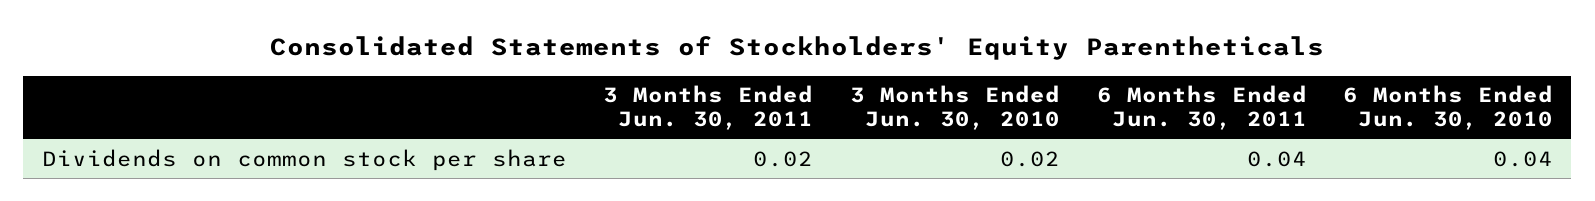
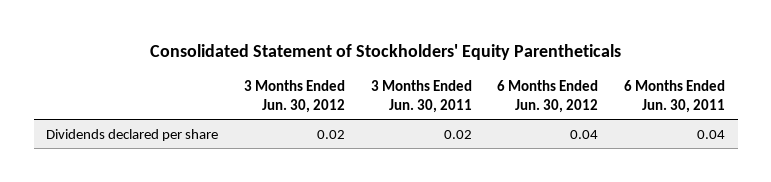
[270,36,1325,61] Consolidated Statements of Stockholders' Equity Parentheticals -> [149,44,621,61] Consolidated Statement of Stockholders' Equity Parentheticals
[849,85,1060,131] 3 Months Ended Jun. 30, 2010 -> none
[1343,85,1554,131] 6 Months Ended Jun. 30, 2010 -> none
none -> [244,80,346,114] 3 Months Ended Jun. 30, 2012
none -> [497,80,599,114] 6 Months Ended Jun. 30, 2012
[41,148,567,171] Dividends on common stock per share -> [46,129,219,142] Dividends declared per share

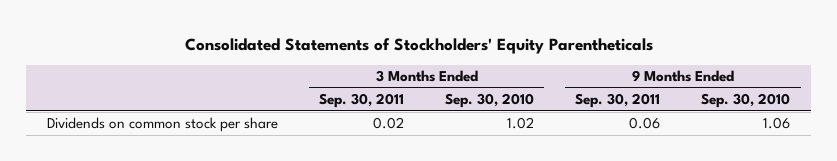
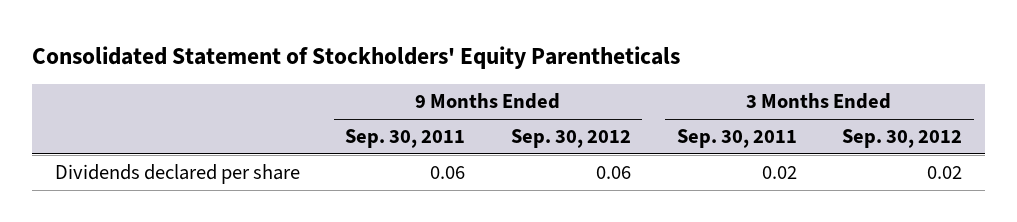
[184,37,653,54] Consolidated Statements of Stockholders' Equity Parentheticals -> [31,45,680,69] Consolidated Statement of Stockholders' Equity Parentheticals
[445,93,535,109] Sep. 30, 2010 -> none
[701,93,791,109] Sep. 30, 2010 -> none
none -> [510,129,631,149] Sep. 30, 2012
none -> [842,129,963,149] Sep. 30, 2012
[46,117,278,133] Dividends on common stock per share -> [54,164,300,185] Dividends declared per share

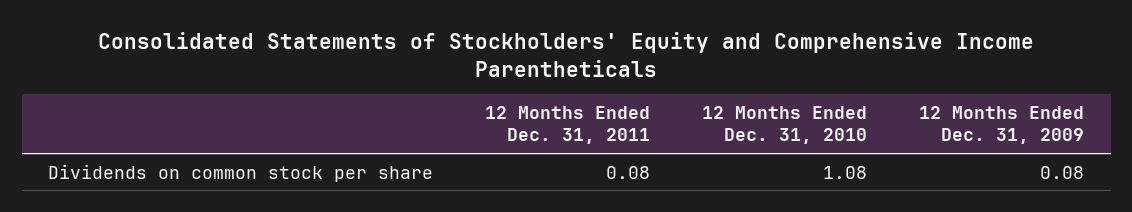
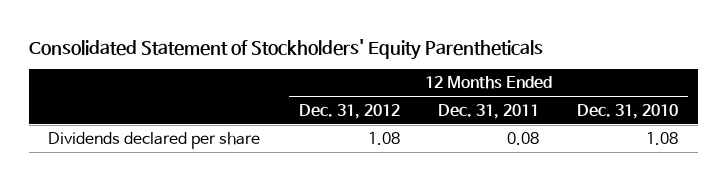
[98,32,1035,77] Consolidated Statements of Stockholders' Equity and Comprehensive Income Parentheticals -> [29,38,544,60] Consolidated Statement of Stockholders' Equity Parentheticals
[919,105,1085,145] 12 Months Ended Dec. 31, 2009 -> none
none -> [298,103,400,119] Dec. 31, 2012
[47,163,433,182] Dividends on common stock per share -> [48,132,261,150] Dividends declared per share

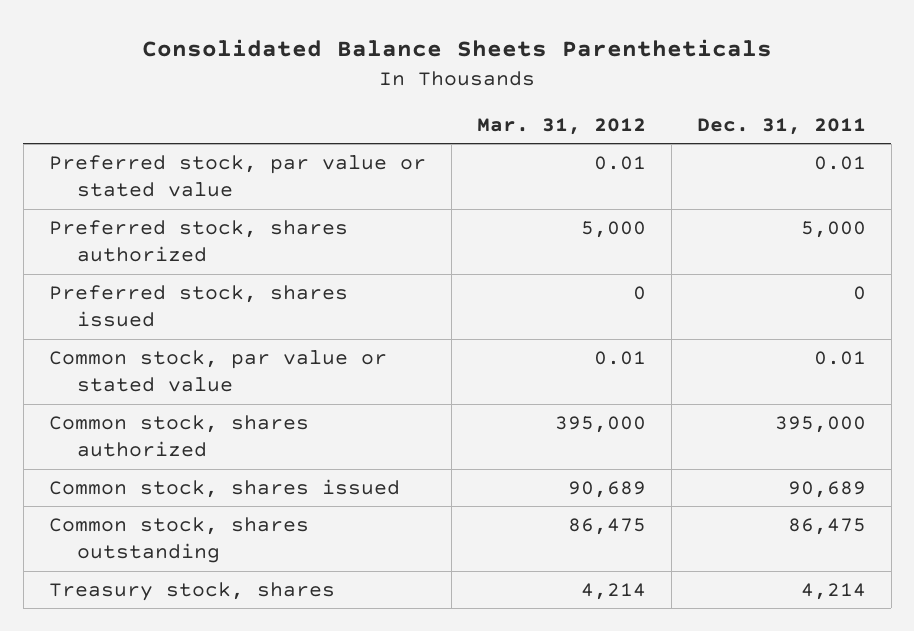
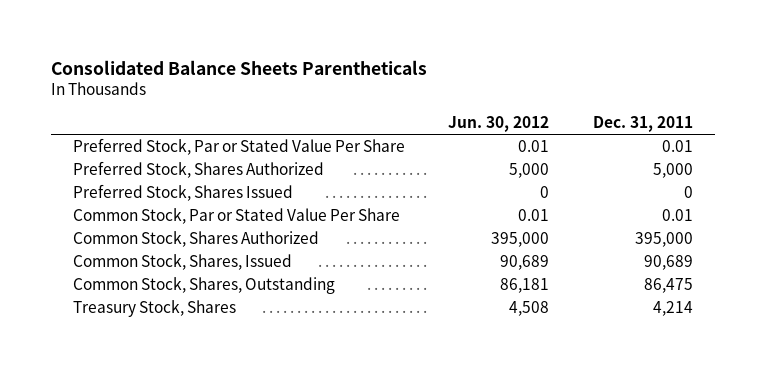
[476,118,646,136] Mar. 31, 2012 -> none
none -> [448,116,550,133] Jun. 30, 2012
[48,154,426,198] Preferred stock, par value or stated value -> [72,138,405,156] Preferred Stock, Par or Stated Value Per Share
[48,219,348,263] Preferred stock, shares authorized -> [72,161,324,179] Preferred Stock, Shares Authorized
[48,284,348,328] Preferred stock, shares issued -> [72,184,293,202] Preferred Stock, Shares Issued
[48,349,387,393] Common stock, par value or stated value -> [72,208,400,225] Common Stock, Par or Stated Value Per Share
[48,414,309,458] Common stock, shares authorized -> [72,231,319,248] Common Stock, Shares Authorized
[48,478,400,498] Common stock, shares issued -> [72,254,292,271] Common Stock, Shares, Issued
[48,516,309,564] Common stock, shares outstanding -> [72,277,335,295] Common Stock, Shares, Outstanding
[48,581,335,601] Treasury stock, shares -> [72,300,236,318] Treasury Stock, Shares

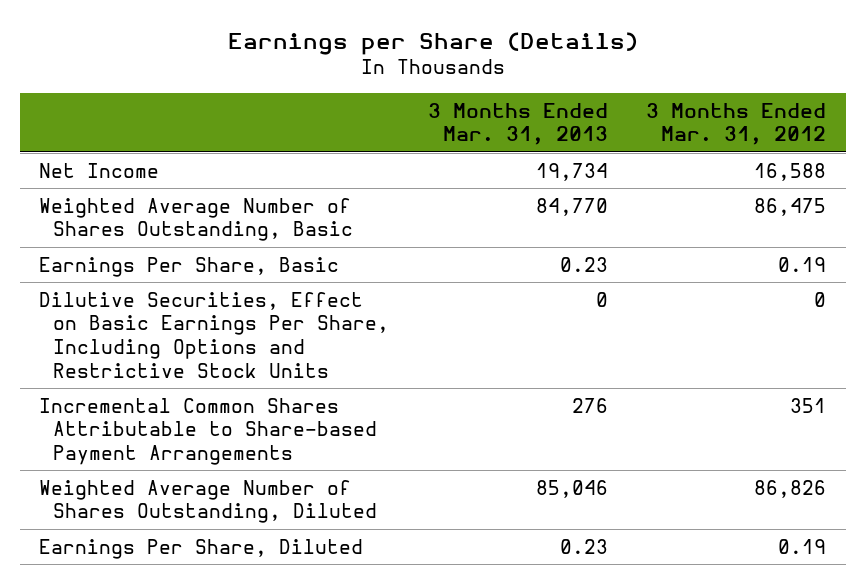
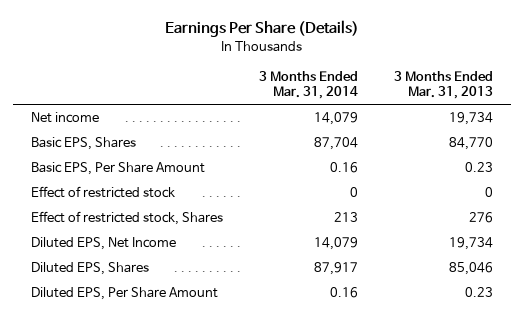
[227,31,638,55] Earnings per Share (Details) -> [165,20,360,38] Earnings Per Share (Details)
[646,102,827,146] 3 Months Ended Mar. 31, 2012 -> none
none -> [259,70,359,99] 3 Months Ended Mar. 31, 2014
[39,162,160,178] Net Income -> [31,112,100,124] Net income
[39,197,353,242] Weighted Average Number of Shares Outstanding, Basic -> [31,137,137,151] Basic EPS, Shares
[39,256,340,277] Earnings Per Share, Basic -> [31,162,206,176] Basic EPS, Per Share Amount
[39,291,389,378] Dilutive Securities, Effect on Basic Earnings Per Share, Including Options and Restrictive Stock Units -> [31,186,176,199] Effect of restricted stock
[39,397,377,465] Incremental Common Shares Attributable to Share-based Payment Arrangements -> [31,211,224,226] Effect of restricted stock, Shares
none -> [31,237,177,251] Diluted EPS, Net Income
[39,479,377,524] Weighted Average Number of Shares Outstanding, Diluted -> [31,262,150,276] Diluted EPS, Shares
[39,538,364,559] Earnings Per Share, Diluted -> [31,287,219,301] Diluted EPS, Per Share Amount

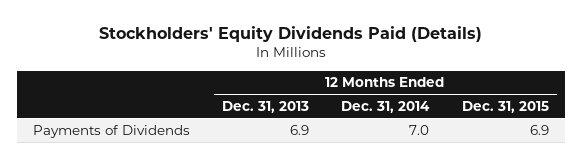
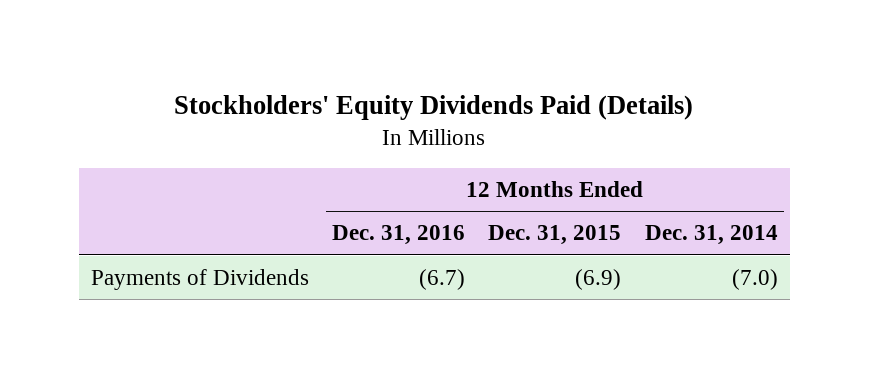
[222,100,310,113] Dec. 31, 2013 -> none
none -> [332,225,466,246] Dec. 31, 2016
[409,125,430,136] 7.0 -> [731,269,778,291] (7.0)
[529,125,549,136] 6.9 -> [575,269,622,291] (6.9)

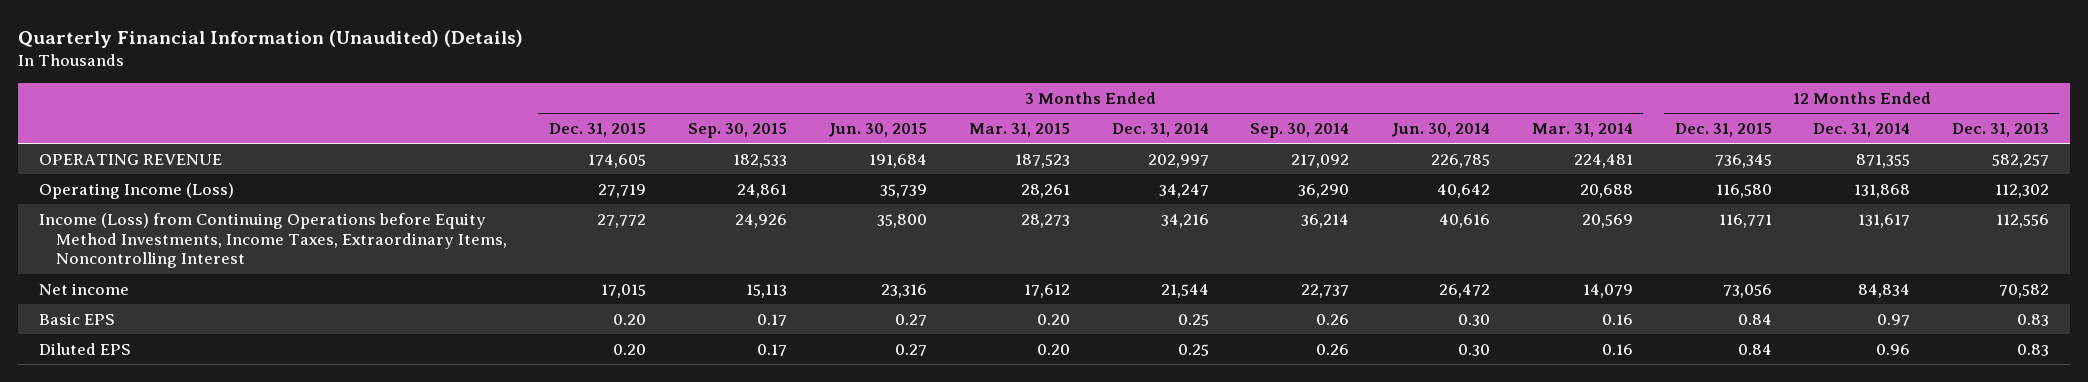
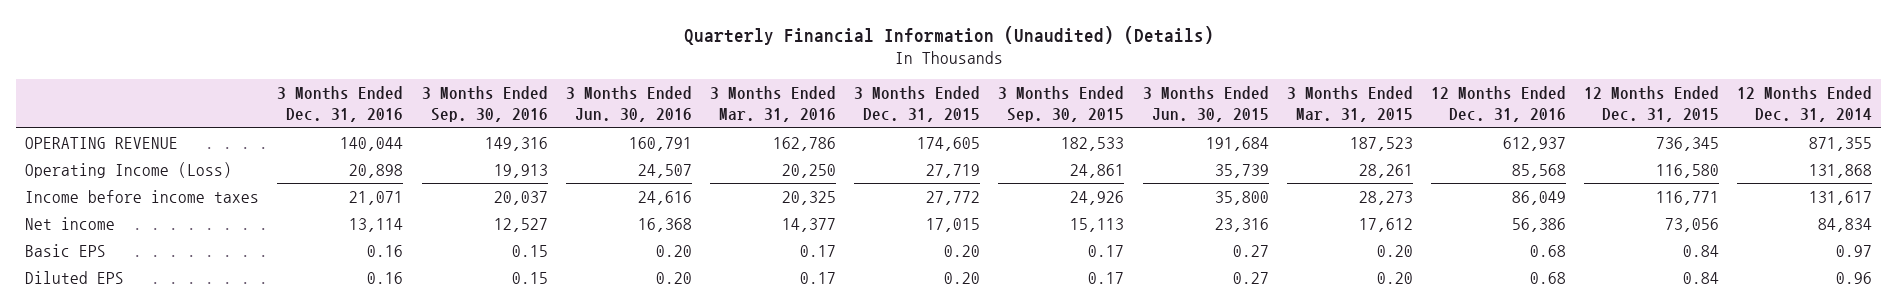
[1111,122,1209,137] Dec. 31, 2014 -> none
[1250,122,1350,138] Sep. 30, 2014 -> none
[1391,122,1491,137] Jun. 30, 2014 -> none
[1531,122,1633,137] Mar. 31, 2014 -> none
[1951,122,2049,137] Dec. 31, 2013 -> none
none -> [277,86,404,123] 3 Months Ended Dec. 31, 2016
none -> [421,86,548,123] 3 Months Ended Sep. 30, 2016
none -> [565,86,692,123] 3 Months Ended Jun. 30, 2016
none -> [709,86,836,123] 3 Months Ended Mar. 31, 2016
none -> [1430,86,1566,123] 12 Months Ended Dec. 31, 2016
[39,212,508,269] Income (Loss) from Continuing Operations before Equity Method Investments, Income Taxes, Extraordinary Items, Noncontrolling Interest -> [25,189,260,203] Income before income taxes

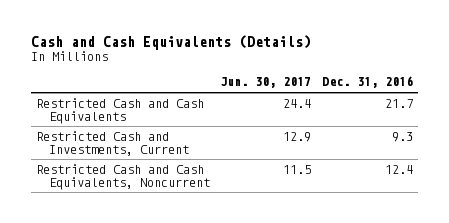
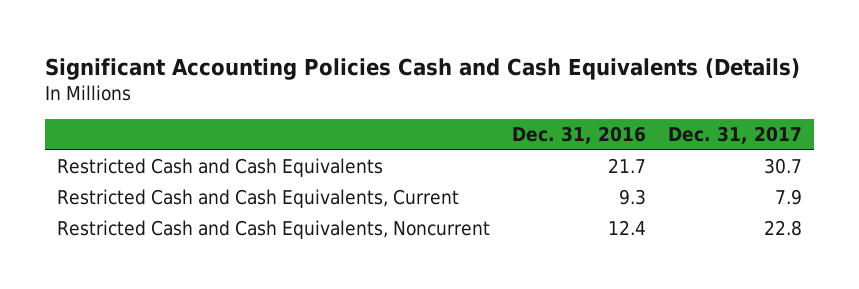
[31,35,312,51] Cash and Cash Equivalents (Details) -> [45,57,801,80] Significant Accounting Policies Cash and Cash Equivalents (Details)
[220,77,312,89] Jun. 30, 2017 -> none
none -> [668,126,803,145] Dec. 31, 2017
[36,131,189,156] Restricted Cash and Investments, Current -> [56,189,459,209] Restricted Cash and Cash Equivalents, Current

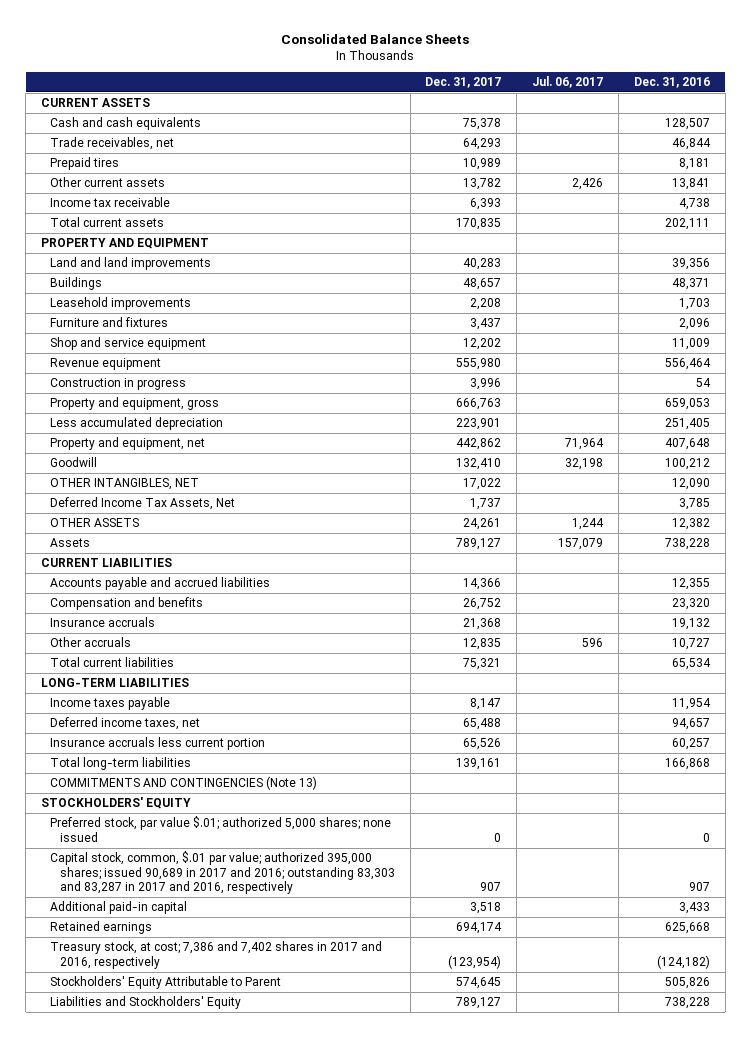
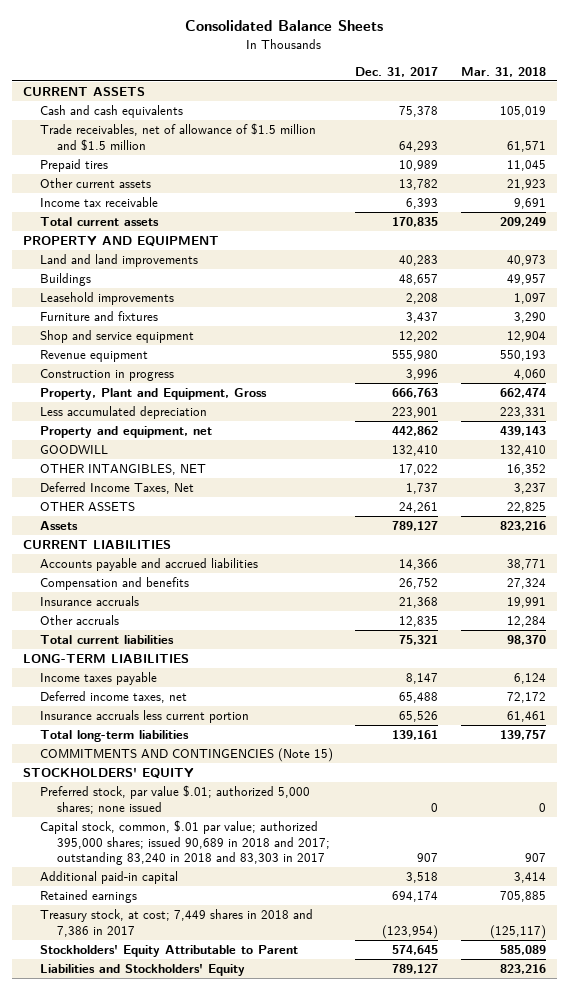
[532,75,604,88] Jul. 06, 2017 -> none
[633,76,710,88] Dec. 31, 2016 -> none
none -> [460,66,546,77] Mar. 31, 2018
[50,137,175,151] Trade receivables, net -> [39,123,316,151] Trade receivables, net of allowance of $1.5 million and $1.5 million
[50,397,220,411] Property and equipment, gross -> [39,388,267,401] Property, Plant and Equipment, Gross
[50,457,98,468] Goodwill -> [39,445,108,455] GOODWILL
[50,497,236,511] Deferred Income Tax Assets, Net -> [39,482,194,495] Deferred Income Taxes, Net
[50,776,318,791] COMMITMENTS AND CONTINGENCIES (Note 13) -> [39,748,333,763] COMMITMENTS AND CONTINGENCIES (Note 15)
[50,851,395,895] Capital stock, common, $.01 par value; authorized 395,000 shares; issued 90,689 in 2017 and 2016; outstanding 83,303 and 83,287 in 2017 and 2016, respectively -> [39,820,330,866] Capital stock, common, $.01 par value; authorized 395,000 shares; issued 90,689 in 2018 and 2017; outstanding 83,240 in 2018 and 83,303 in 2017
[50,941,383,969] Treasury stock, at cost; 7,386 and 7,402 shares in 2017 and 2016, respectively -> [39,909,313,937] Treasury stock, at cost; 7,449 shares in 2018 and 7,386 in 2017

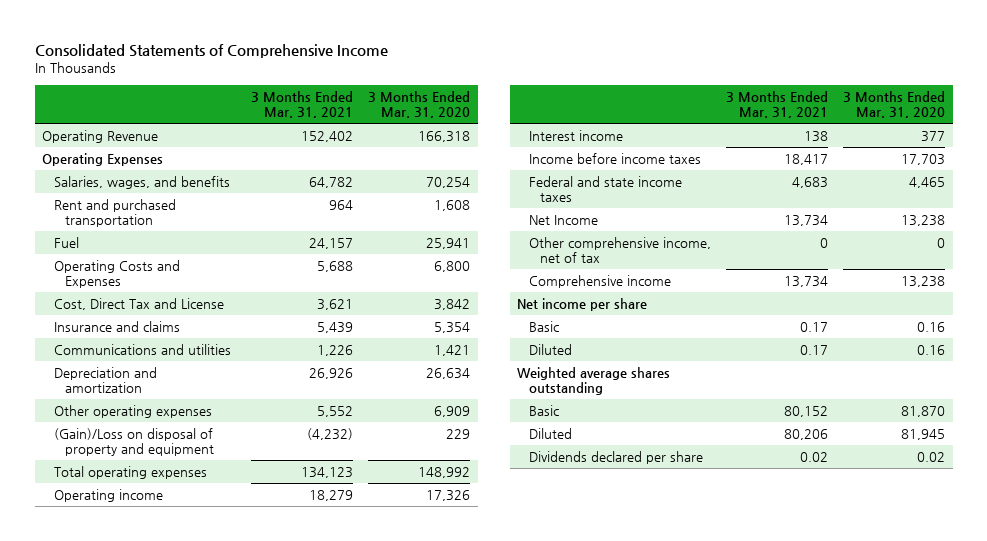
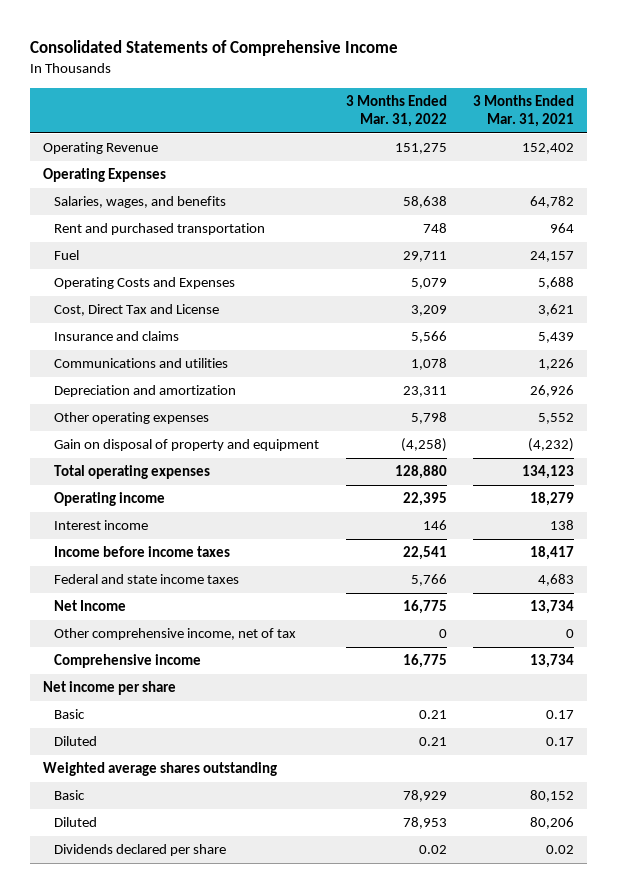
[367,91,470,119] 3 Months Ended Mar. 31, 2020 -> none
none -> [345,95,447,128] 3 Months Ended Mar. 31, 2022
[53,428,215,457] (Gain)/Loss on disposal of property and equipment -> [54,439,320,452] Gain on disposal of property and equipment

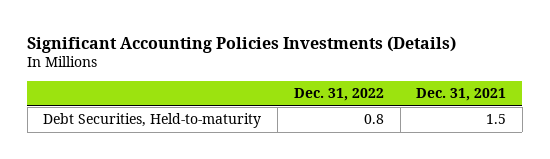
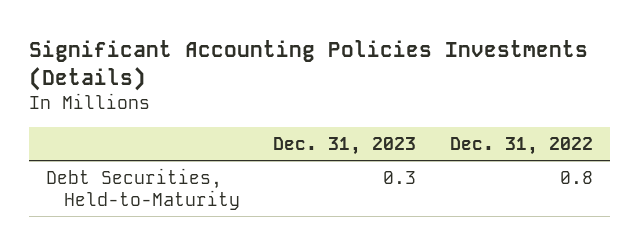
[416,88,507,102] Dec. 31, 2021 -> none
none -> [273,136,417,155] Dec. 31, 2023
[43,113,262,129] Debt Securities, Held-to-maturity -> [46,167,240,210] Debt Securities, Held-to-Maturity

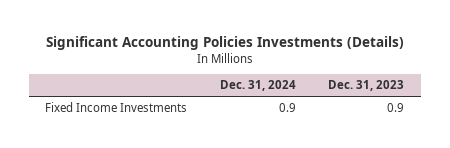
[449,136,593,155] Dec. 31, 2022 -> none
none -> [219,80,296,92] Dec. 31, 2024
[46,167,240,210] Debt Securities, Held-to-Maturity -> none
none -> [45,102,188,113] Fixed Income Investments

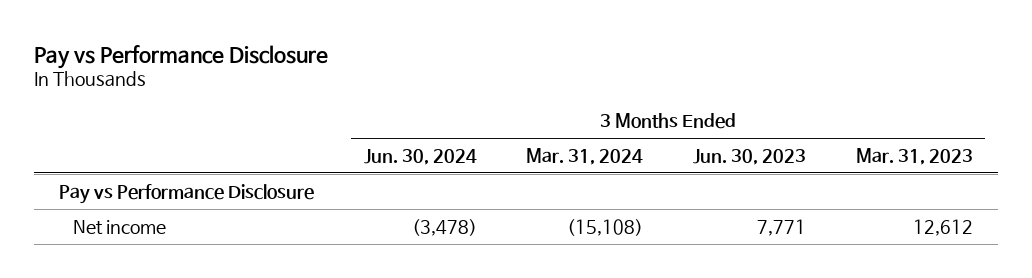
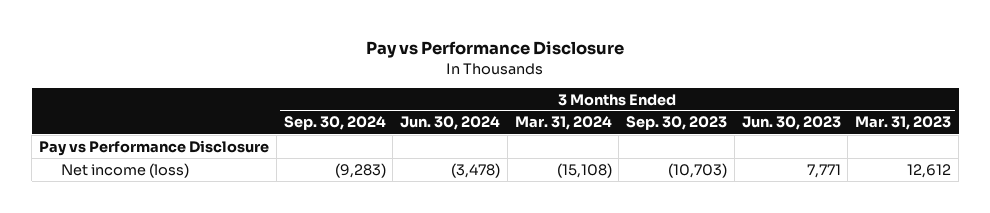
none -> [283,116,386,131] Sep. 30, 2024
none -> [626,116,728,131] Sep. 30, 2023
[72,219,166,235] Net income -> [61,162,190,178] Net income (loss)

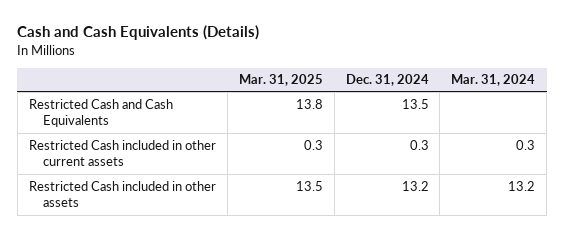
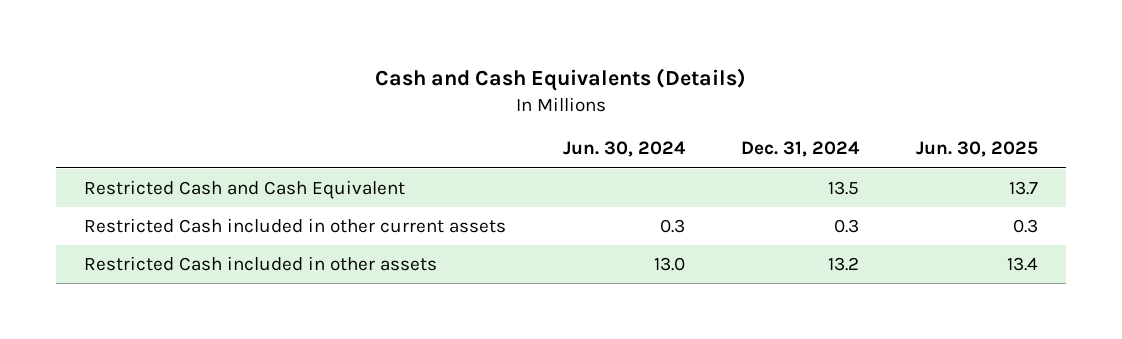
[238,74,323,87] Mar. 31, 2025 -> none
[451,74,536,87] Mar. 31, 2024 -> none
none -> [562,141,686,158] Jun. 30, 2024
none -> [915,141,1038,158] Jun. 30, 2025
[28,98,173,128] Restricted Cash and Cash Equivalents -> [84,179,406,199] Restricted Cash and Cash Equivalent

